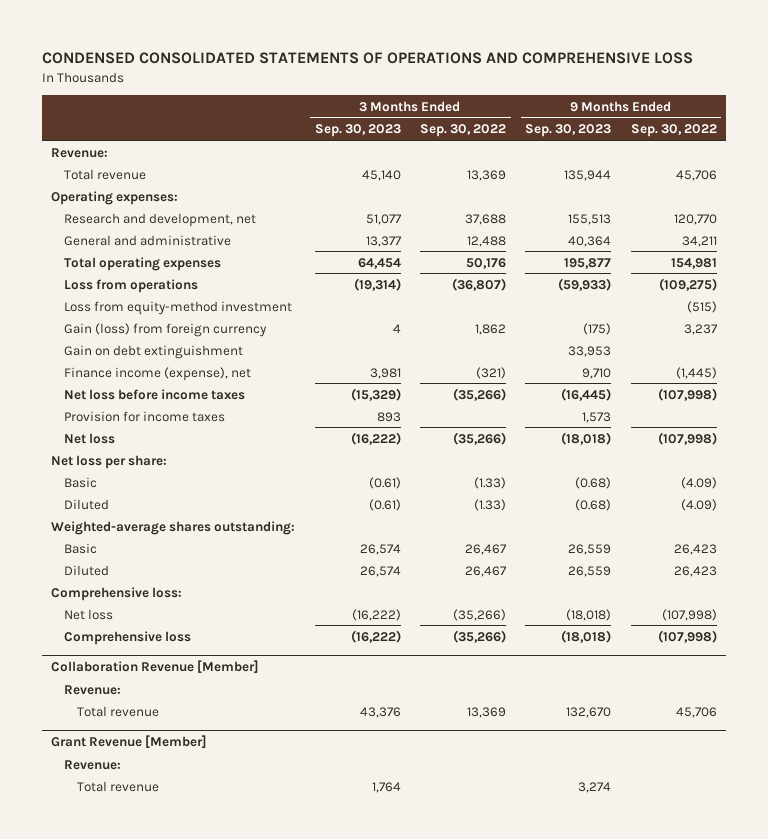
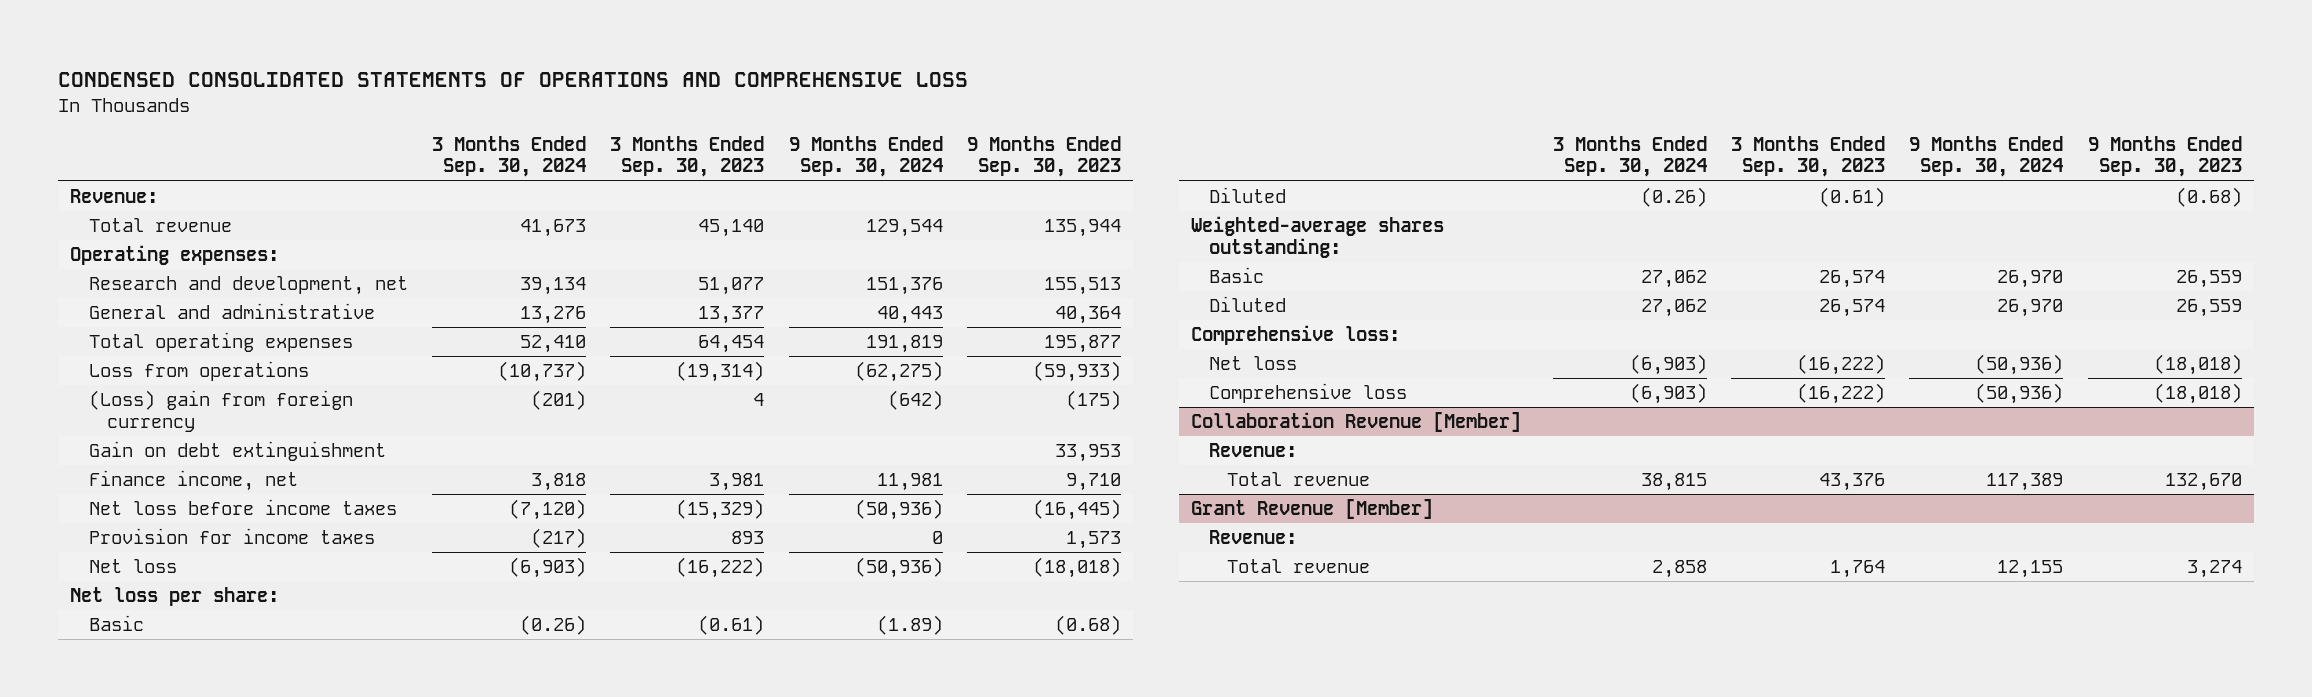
[420,124,507,138] Sep. 30, 2022 -> none
[630,124,717,138] Sep. 30, 2022 -> none
none -> [431,136,586,178] 3 Months Ended Sep. 30, 2024
none -> [788,136,943,178] 9 Months Ended Sep. 30, 2024
[64,300,293,315] Loss from equity-method investment -> none
[64,322,268,337] Gain (loss) from foreign currency -> [88,390,353,432] (Loss) gain from foreign currency
[64,366,252,381] Finance income (expense), net -> [88,470,298,492] Finance income, net

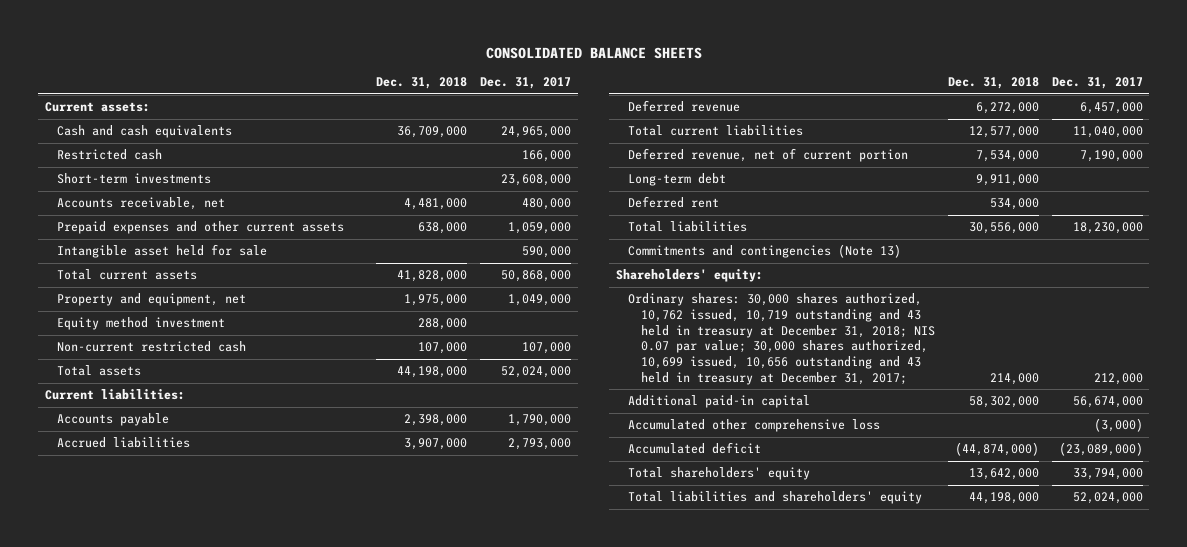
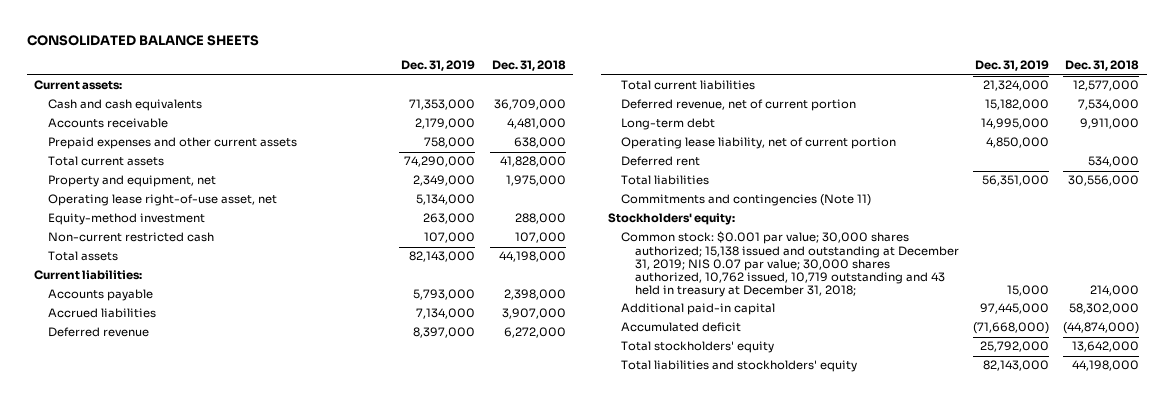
[480,77,572,90] Dec. 31, 2017 -> none
none -> [401,60,476,72] Dec. 31, 2019
[56,149,162,161] Restricted cash -> none
[56,173,211,185] Short-term investments -> none
[56,197,225,211] Accounts receivable, net -> [47,118,168,129] Accounts receivable
[56,244,267,259] Intangible asset held for sale -> none
none -> [47,194,277,207] Operating lease right-of-use asset, net
[56,317,225,331] Equity method investment -> [47,213,205,226] Equity-method investment
none -> [621,137,897,150] Operating lease liability, net of current portion
[628,244,902,259] Commitments and contingencies (Note 13) -> [621,194,872,207] Commitments and contingencies (Note 11)
[615,269,763,283] Shareholders' equity: -> [608,213,736,226] Stockholders' equity:
[628,293,935,385] Ordinary shares: 30,000 shares authorized, 10,762 issued, 10,719 outstanding and 43 held in treasury at December 31, 2018; NIS 0.07 par value; 30,000 shares authorized, 10,699 issued, 10,656 outstanding and 43 held in treasury at December 31, 2017; -> [621,231,959,297] Common stock: $0.001 par value; 30,000 shares authorized; 15,138 issued and outstanding at December 31, 2019; NIS 0.07 par value; 30,000 shares authorized, 10,762 issued, 10,719 outstanding and 43 held in treasury at December 31, 2018;
[628,419,881,433] Accumulated other comprehensive loss -> none
[628,467,811,481] Total shareholders' equity -> [621,341,775,354] Total stockholders' equity
[628,491,923,505] Total liabilities and shareholders' equity -> [621,360,858,373] Total liabilities and stockholders' equity

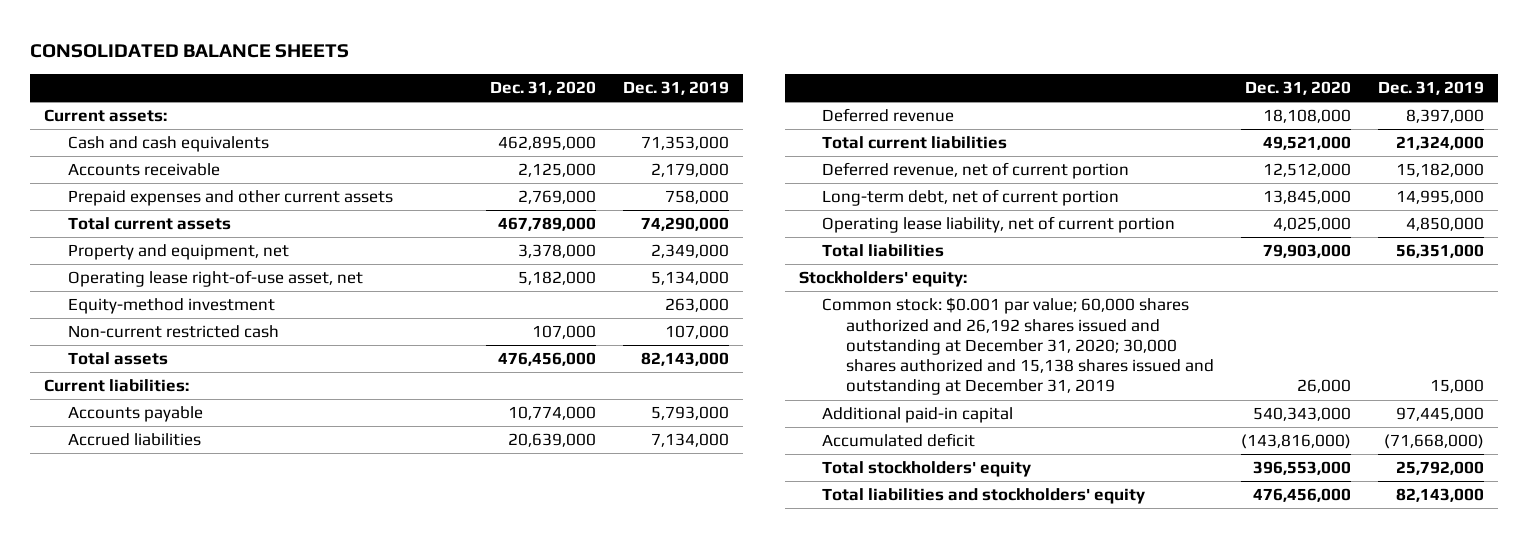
[491,60,566,72] Dec. 31, 2018 -> none
none -> [490,81,597,96] Dec. 31, 2020
[621,118,716,131] Long-term debt -> [822,189,1120,207] Long-term debt, net of current portion
[621,156,701,167] Deferred rent -> none
[621,194,872,207] Commitments and contingencies (Note 11) -> none
[621,231,959,297] Common stock: $0.001 par value; 30,000 shares authorized; 15,138 issued and outstanding at December 31, 2019; NIS 0.07 par value; 30,000 shares authorized, 10,762 issued, 10,719 outstanding and 43 held in treasury at December 31, 2018; -> [822,297,1215,396] Common stock: $0.001 par value; 60,000 shares authorized and 26,192 shares issued and outstanding at December 31, 2020; 30,000 shares authorized and 15,138 shares issued and outstanding at December 31, 2019

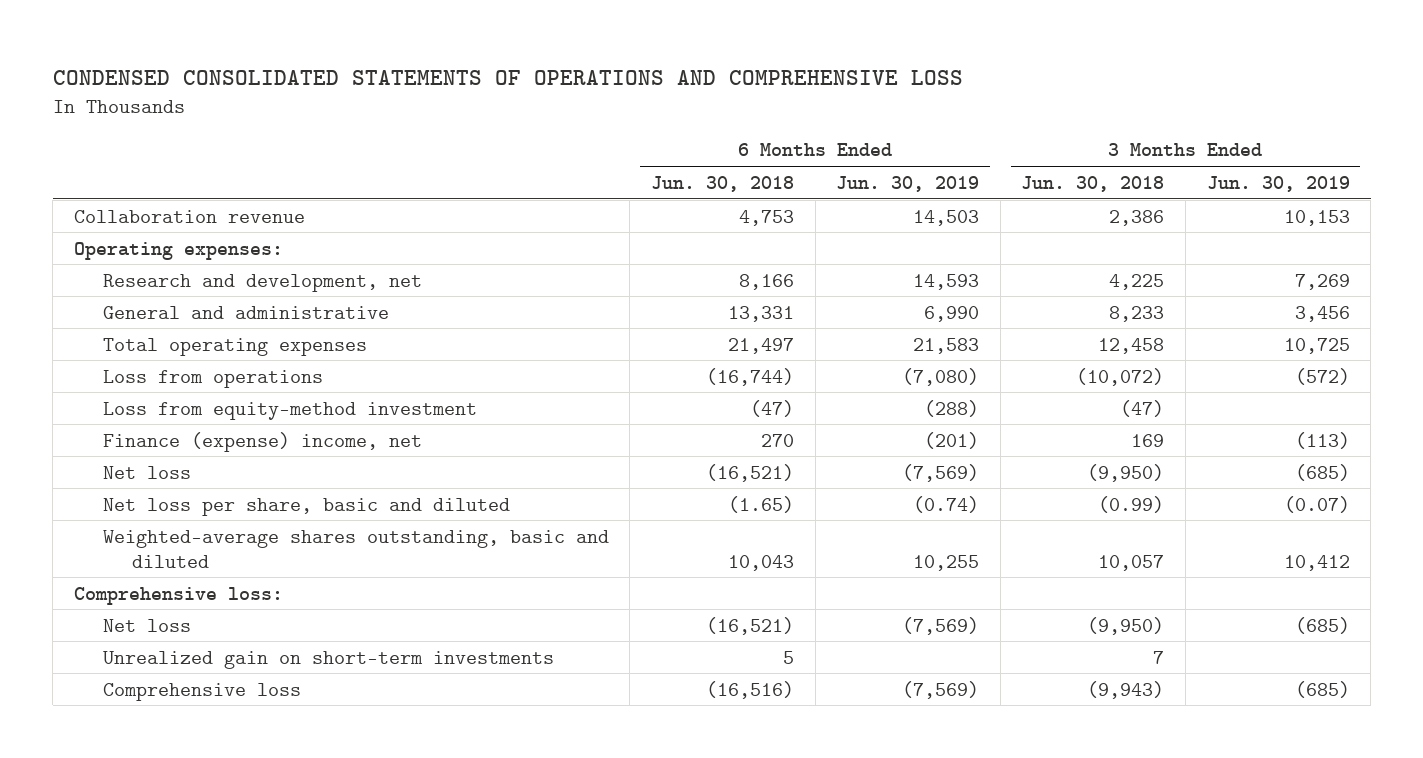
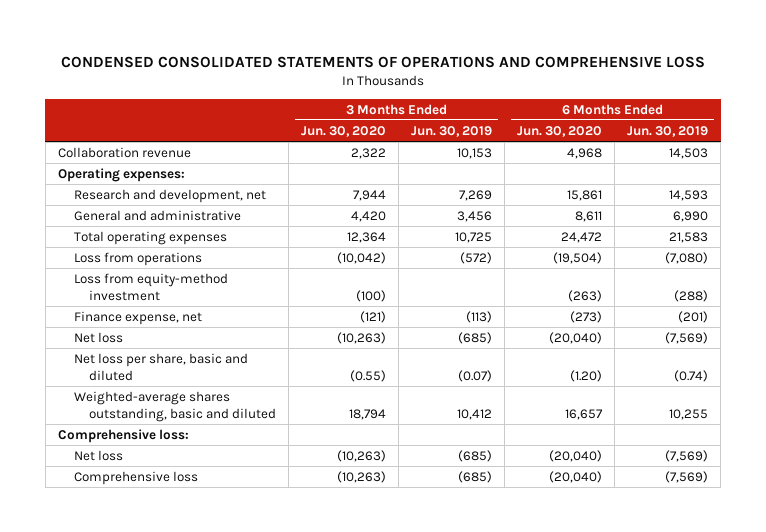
[650,175,794,192] Jun. 30, 2018 -> none
[1021,175,1165,192] Jun. 30, 2018 -> none
none -> [301,125,387,137] Jun. 30, 2020
none -> [517,125,603,137] Jun. 30, 2020
[102,431,422,452] Finance (expense) income, net -> [73,310,202,325] Finance expense, net
[102,650,554,669] Unrealized gain on short-term investments -> none

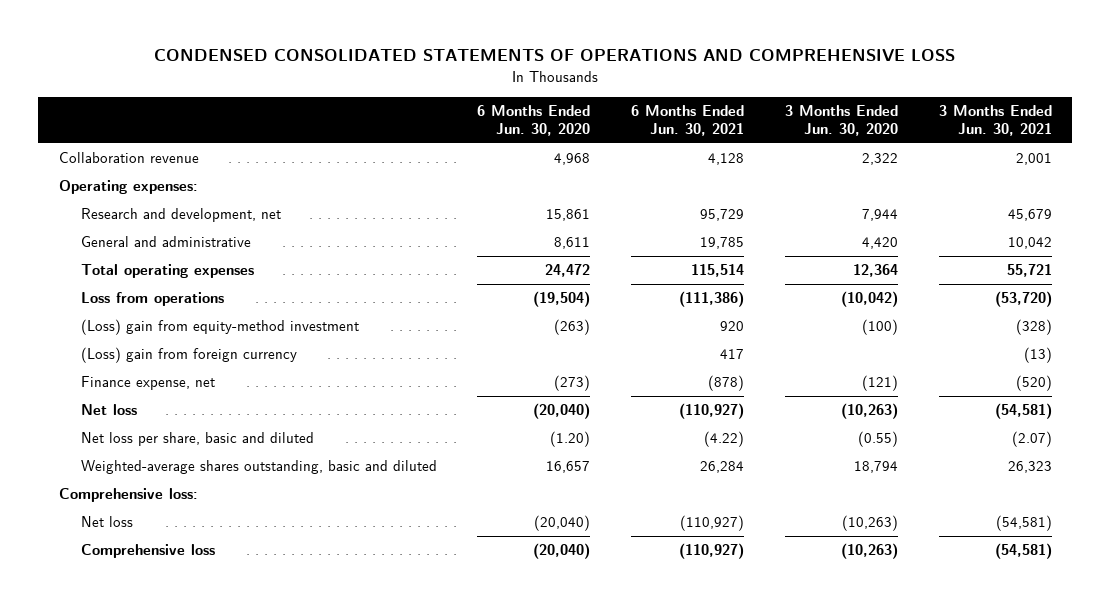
[411,125,493,137] Jun. 30, 2019 -> none
[627,125,709,137] Jun. 30, 2019 -> none
none -> [631,104,745,136] 6 Months Ended Jun. 30, 2021
none -> [938,104,1052,136] 3 Months Ended Jun. 30, 2021
[73,272,228,302] Loss from equity-method investment -> [80,319,359,336] (Loss) gain from equity-method investment
none -> [80,347,297,364] (Loss) gain from foreign currency

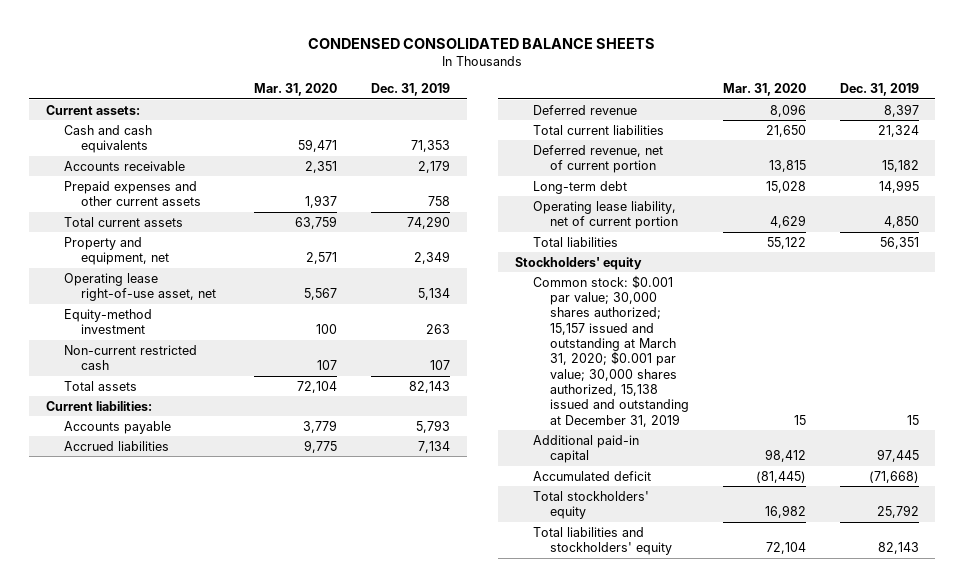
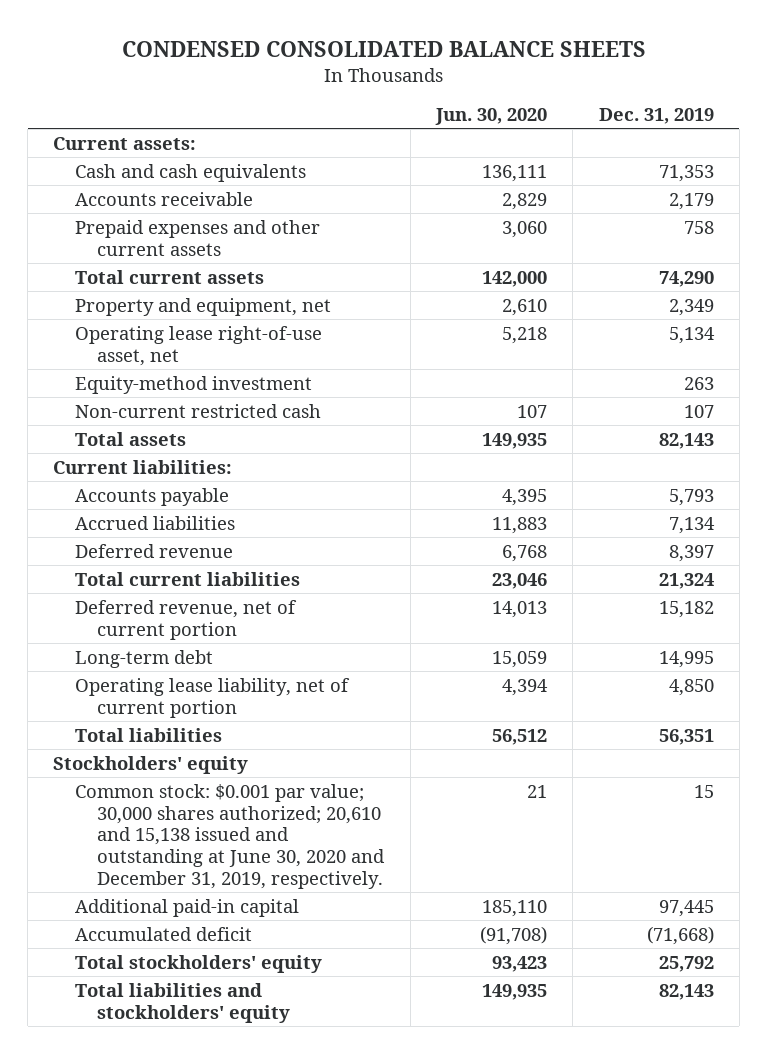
[254,83,338,97] Mar. 31, 2020 -> none
none -> [434,108,547,126] Jun. 30, 2020
[532,274,689,427] Common stock: $0.001 par value; 30,000 shares authorized; 15,157 issued and outstanding at March 31, 2020; $0.001 par value; 30,000 shares authorized, 15,138 issued and outstanding at December 31, 2019 -> [75,783,386,889] Common stock: $0.001 par value; 30,000 shares authorized; 20,610 and 15,138 issued and outstanding at June 30, 2020 and December 31, 2019, respectively.

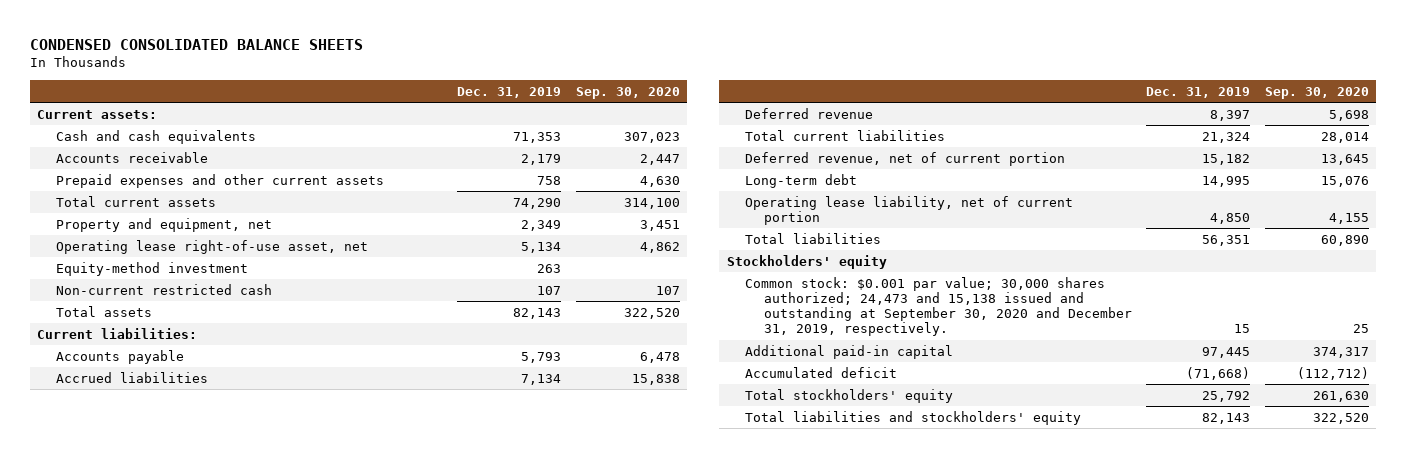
[434,108,547,126] Jun. 30, 2020 -> none
none -> [575,86,680,99] Sep. 30, 2020
[75,783,386,889] Common stock: $0.001 par value; 30,000 shares authorized; 20,610 and 15,138 issued and outstanding at June 30, 2020 and December 31, 2019, respectively. -> [745,276,1132,337] Common stock: $0.001 par value; 30,000 shares authorized; 24,473 and 15,138 issued and outstanding at September 30, 2020 and December 31, 2019, respectively.

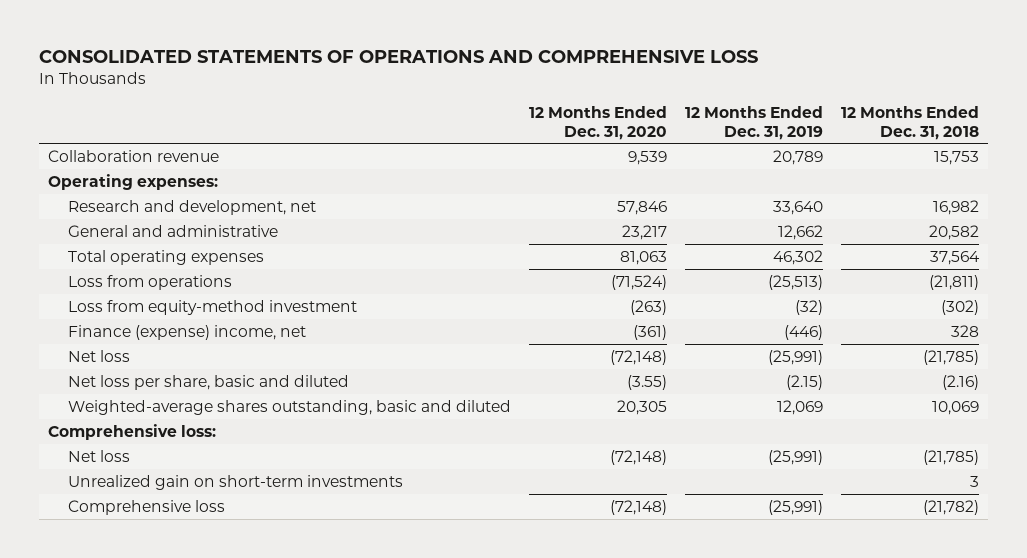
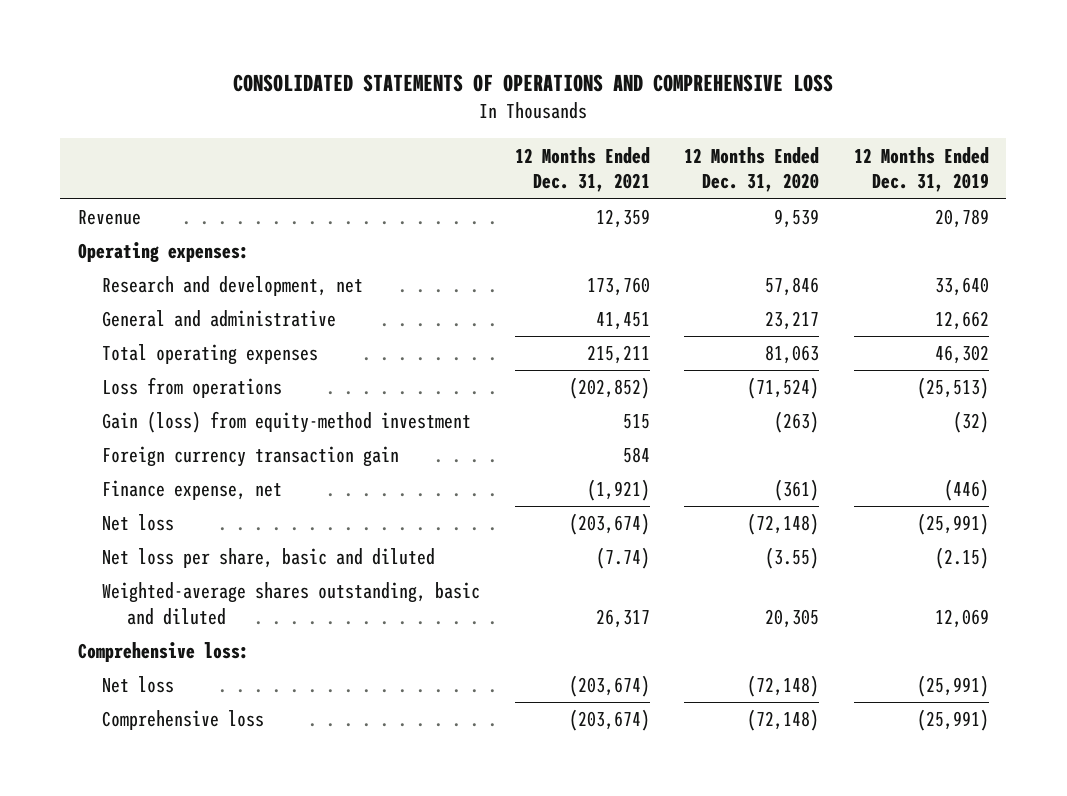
[840,105,979,140] 12 Months Ended Dec. 31, 2018 -> none
none -> [514,146,650,193] 12 Months Ended Dec. 31, 2021
[48,149,220,162] Collaboration revenue -> [77,210,141,226] Revenue
[67,299,357,315] Loss from equity-method investment -> [102,411,472,434] Gain (loss) from equity-method investment
none -> [102,446,400,468] Foreign currency transaction gain
[67,324,306,340] Finance (expense) income, net -> [102,480,283,501] Finance expense, net
[67,474,403,490] Unrealized gain on short-term investments -> none

